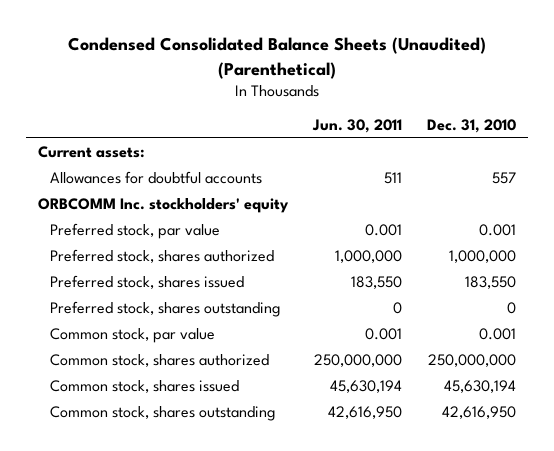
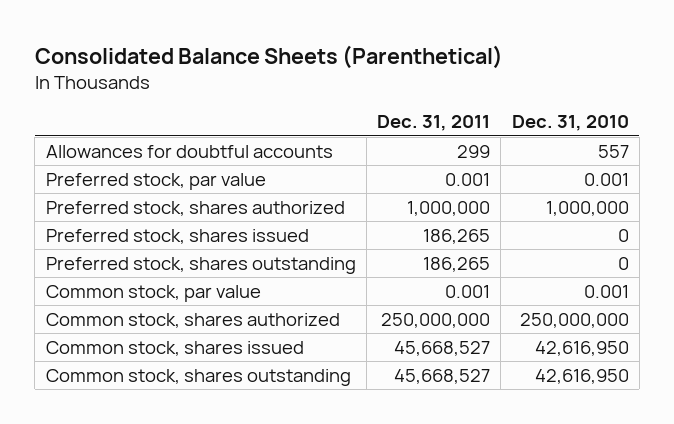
[67,37,486,79] Condensed Consolidated Balance Sheets (Unaudited) (Parenthetical) -> [34,44,503,69] Consolidated Balance Sheets (Parenthetical)
[311,119,402,134] Jun. 30, 2011 -> none
none -> [377,115,491,132] Dec. 31, 2011
[38,146,146,159] Current assets: -> none
[38,198,290,214] ORBCOMM Inc. stockholders' equity -> none
[464,276,516,290] 183,550 -> [617,228,629,242] 0
[443,380,516,394] 45,630,194 -> [534,340,629,356] 42,616,950

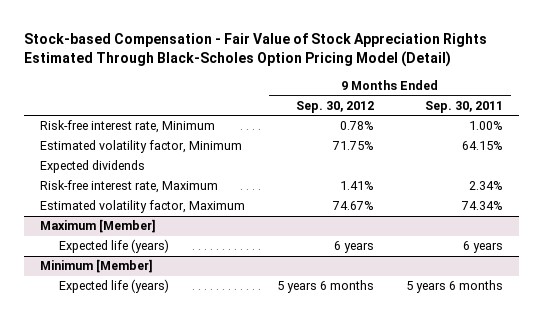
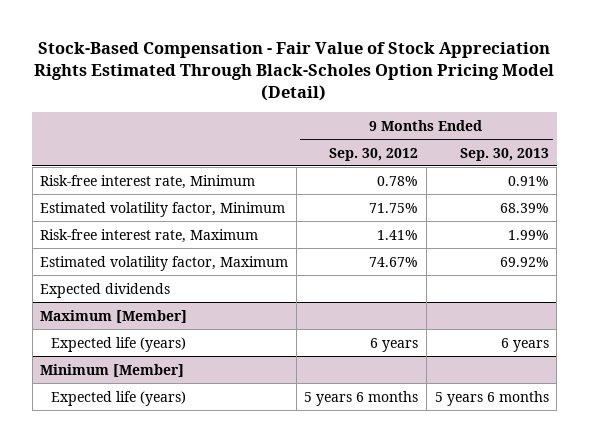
[24,32,488,67] Stock-based Compensation - Fair Value of Stock Appreciation Rights Estimated Through Black-Scholes Option Pricing Model (Detail) -> [34,42,555,101] Stock-Based Compensation - Fair Value of Stock Appreciation Rights Estimated Through Black-Scholes Option Pricing Model (Detail)
[425,100,504,113] Sep. 30, 2011 -> none
none -> [459,147,549,161] Sep. 30, 2013
[40,160,146,174] Expected dividends -> [40,282,171,298] Expected dividends

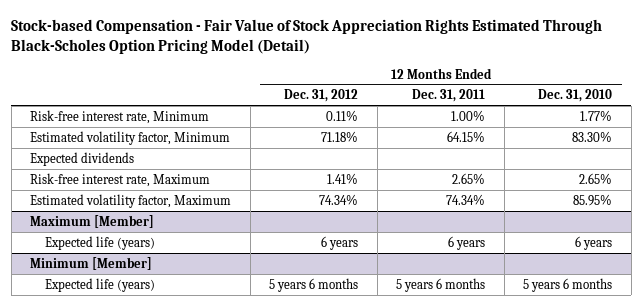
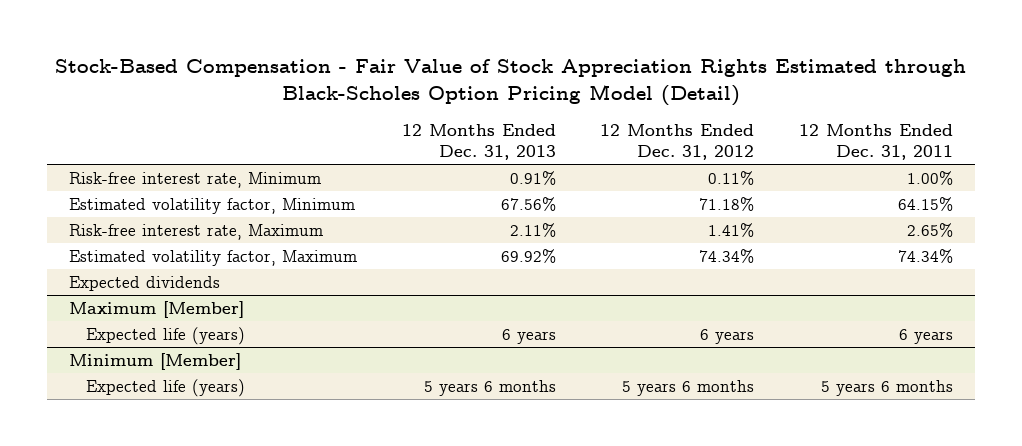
[11,19,603,55] Stock-based Compensation - Fair Value of Stock Appreciation Rights Estimated Through Black-Scholes Option Pricing Model (Detail) -> [54,59,966,107] Stock-Based Compensation - Fair Value of Stock Appreciation Rights Estimated through Black-Scholes Option Pricing Model (Detail)
[538,89,613,103] Dec. 31, 2010 -> none
none -> [401,124,556,161] 12 Months Ended Dec. 31, 2013
[30,151,135,166] Expected dividends -> [69,276,221,292] Expected dividends

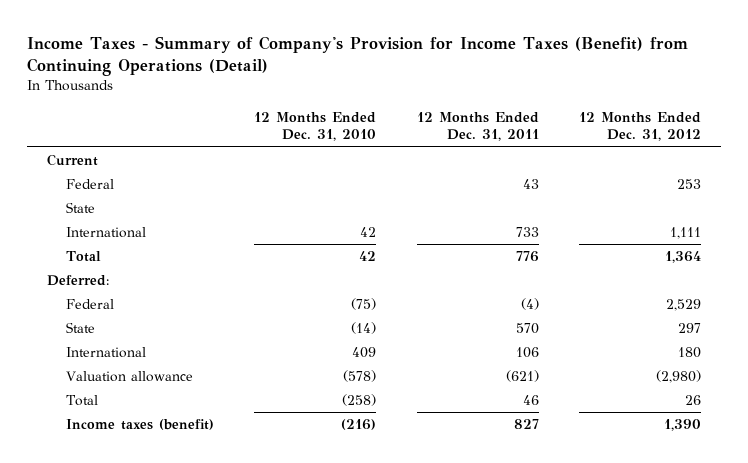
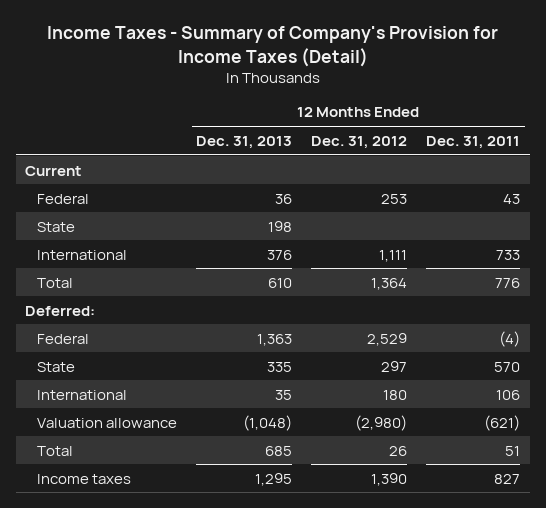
[27,36,689,77] Income Taxes - Summary of Company's Provision for Income Taxes (Benefit) from Continuing Operations (Detail) -> [46,26,498,67] Income Taxes - Summary of Company's Provision for Income Taxes (Detail)
[254,111,377,142] 12 Months Ended Dec. 31, 2010 -> none
none -> [196,135,293,149] Dec. 31, 2013
[522,395,539,406] 46 -> [505,445,521,456] 51
[66,419,215,431] Income taxes (benefit) -> [37,473,132,484] Income taxes

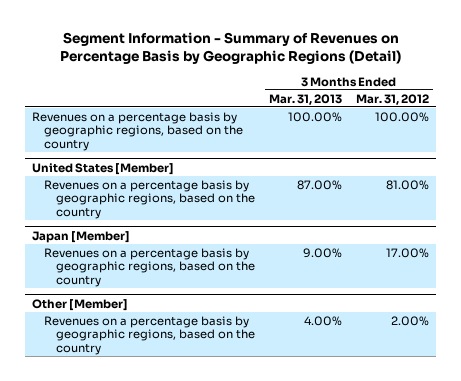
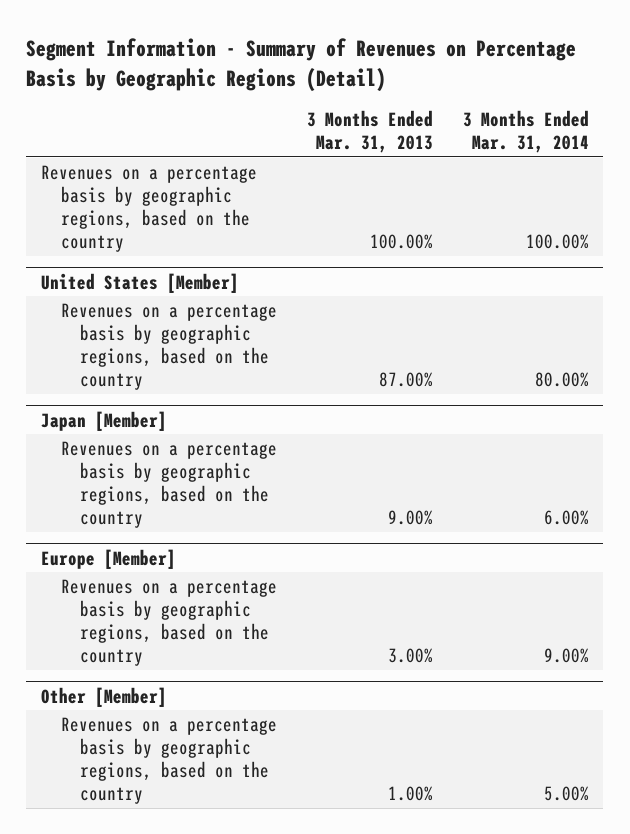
[356,93,430,105] Mar. 31, 2012 -> none
none -> [462,110,589,154] 3 Months Ended Mar. 31, 2014
none -> [41,548,177,569] Europe [Member]
none -> [60,579,277,667] Revenues on a percentage basis by geographic regions, based on the country
[303,315,342,326] 4.00% -> [387,786,433,802] 1.00%

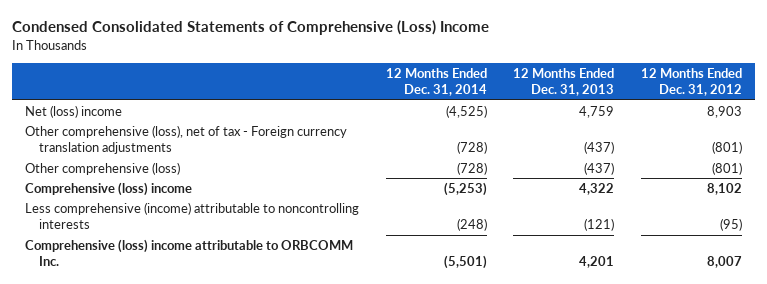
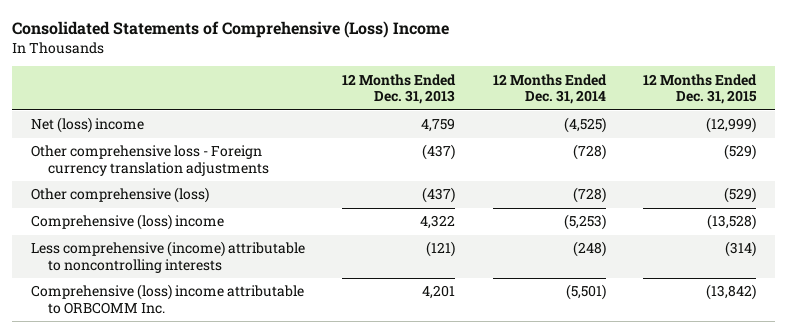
[11,20,489,36] Condensed Consolidated Statements of Comprehensive (Loss) Income -> [12,20,450,38] Consolidated Statements of Comprehensive (Loss) Income
[640,67,742,97] 12 Months Ended Dec. 31, 2012 -> none
none -> [643,73,758,105] 12 Months Ended Dec. 31, 2015
[25,124,348,155] Other comprehensive (loss), net of tax - Foreign currency translation adjustments -> [31,145,269,176] Other comprehensive loss - Foreign currency translation adjustments

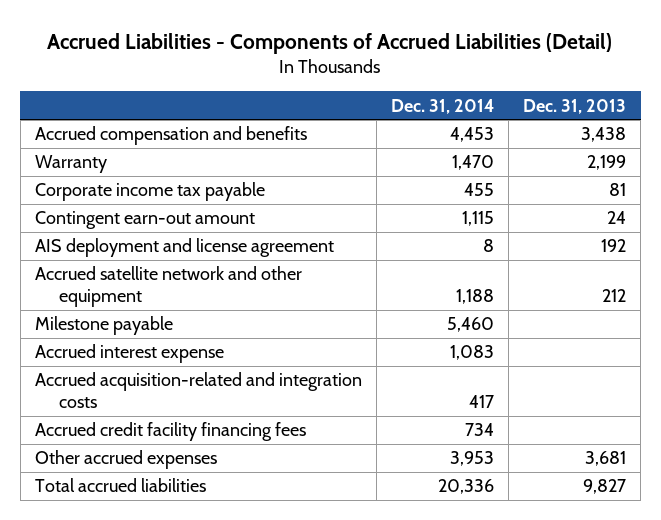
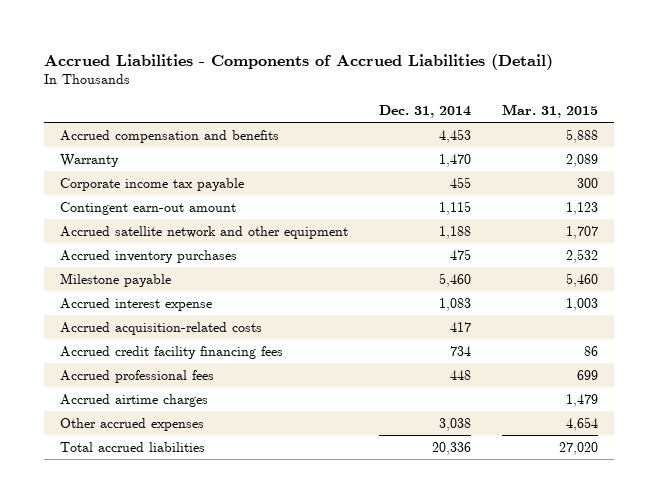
[523,98,627,114] Dec. 31, 2013 -> none
none -> [502,104,599,119] Mar. 31, 2015
[34,238,334,258] AIS deployment and license agreement -> none
none -> [59,249,237,263] Accrued inventory purchases
[34,372,362,409] Accrued acquisition-related and integration costs -> [59,321,262,335] Accrued acquisition-related costs
none -> [59,369,214,383] Accrued professional fees
none -> [59,393,208,407] Accrued airtime charges
[449,451,494,467] 3,953 -> [439,417,472,431] 3,038

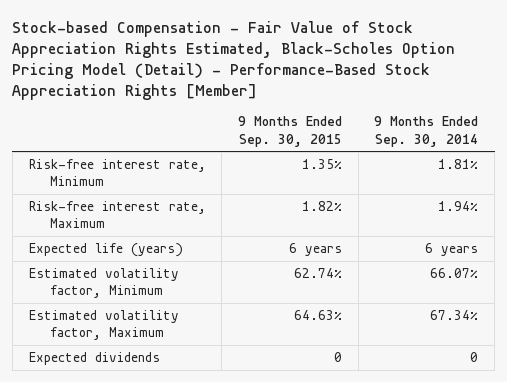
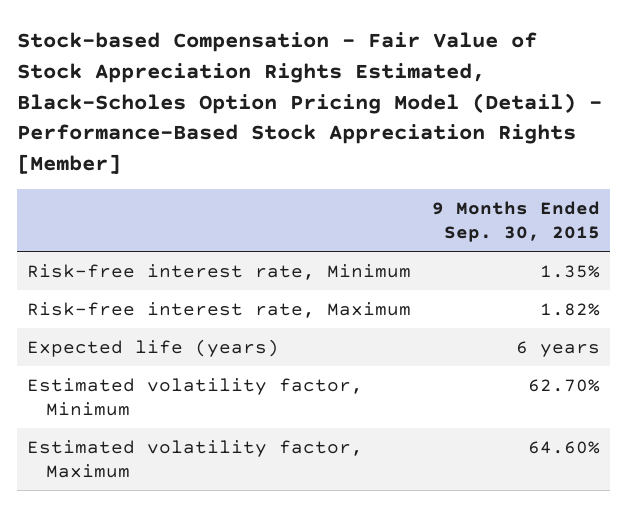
[374,116,479,147] 9 Months Ended Sep. 30, 2014 -> none
[28,351,160,365] Expected dividends -> none
[294,267,343,278] 62.74% -> [528,378,601,392] 62.70%
[294,309,343,320] 64.63% -> [528,440,601,454] 64.60%

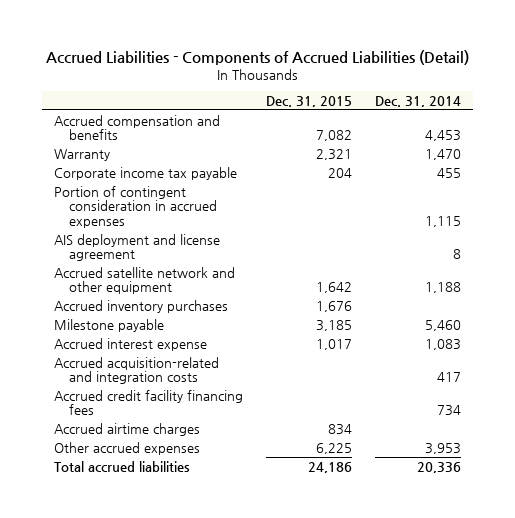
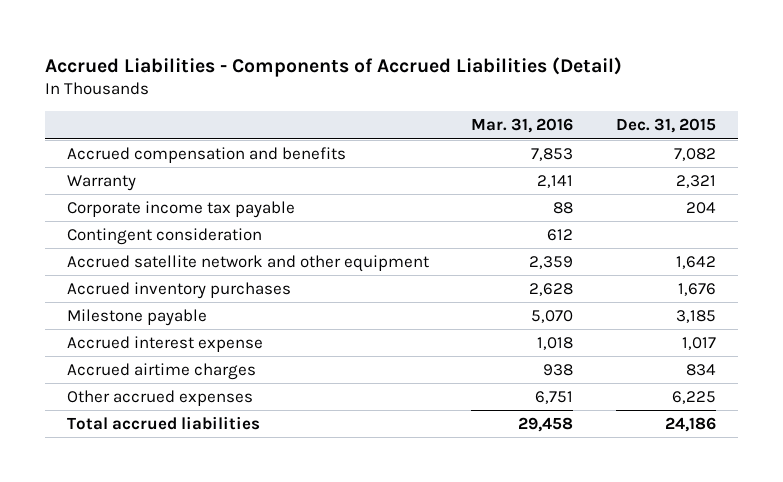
[375,95,462,107] Dec. 31, 2014 -> none
none -> [471,118,574,134] Mar. 31, 2016
[53,233,220,262] AIS deployment and license agreement -> none
[53,185,217,228] Portion of contingent consideration in accrued expenses -> [66,227,262,245] Contingent consideration
[53,356,219,385] Accrued acquisition-related and integration costs -> none
[53,389,243,416] Accrued credit facility financing fees -> none

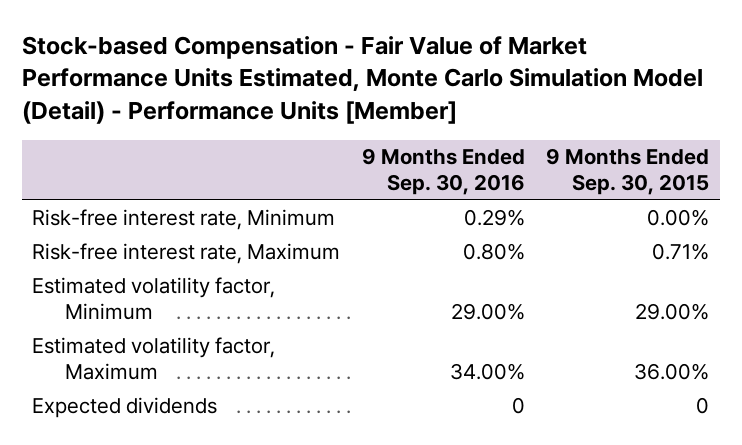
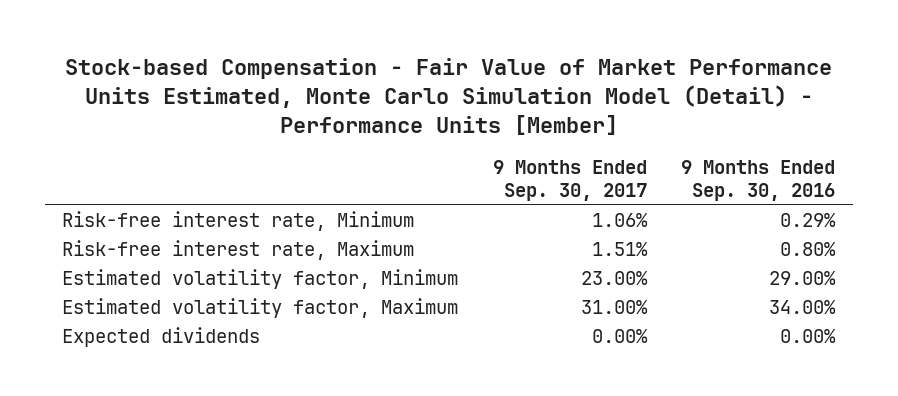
[546,148,710,195] 9 Months Ended Sep. 30, 2015 -> none
none -> [492,159,647,202] 9 Months Ended Sep. 30, 2017
[511,397,525,415] 0 -> [780,329,837,344] 0.00%

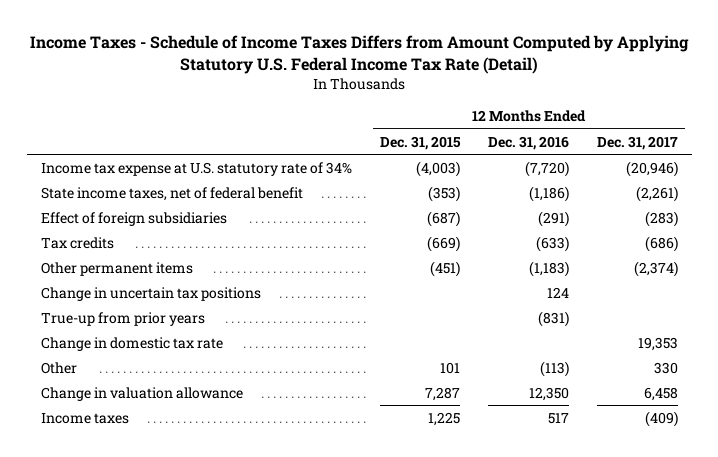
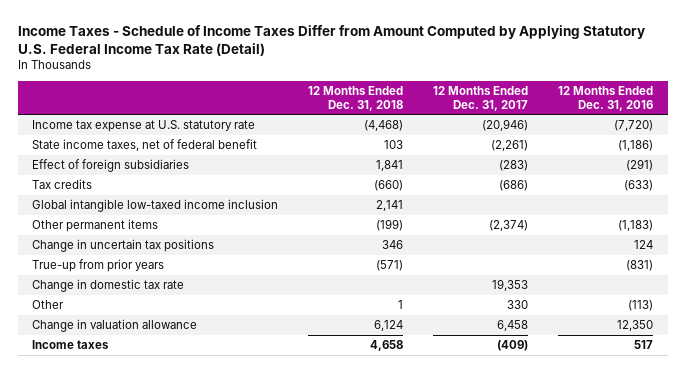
[30,35,690,75] Income Taxes - Schedule of Income Taxes Differs from Amount Computed by Applying Statutory U.S. Federal Income Tax Rate (Detail) -> [17,24,645,56] Income Taxes - Schedule of Income Taxes Differ from Amount Computed by Applying Statutory U.S. Federal Income Tax Rate (Detail)
[379,135,461,150] Dec. 31, 2015 -> none
none -> [308,85,404,111] 12 Months Ended Dec. 31, 2018
[40,161,352,176] Income tax expense at U.S. statutory rate of 34% -> [32,120,256,133] Income tax expense at U.S. statutory rate
none -> [32,199,279,213] Global intangible low-taxed income inclusion

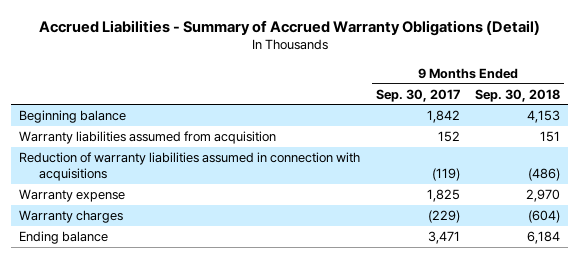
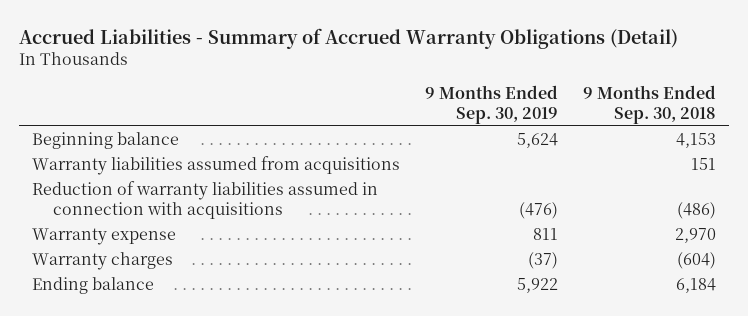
[375,88,460,102] Sep. 30, 2017 -> none
none -> [424,85,558,124] 9 Months Ended Sep. 30, 2019
[18,131,276,145] Warranty liabilities assumed from acquisition -> [31,156,400,176] Warranty liabilities assumed from acquisitions

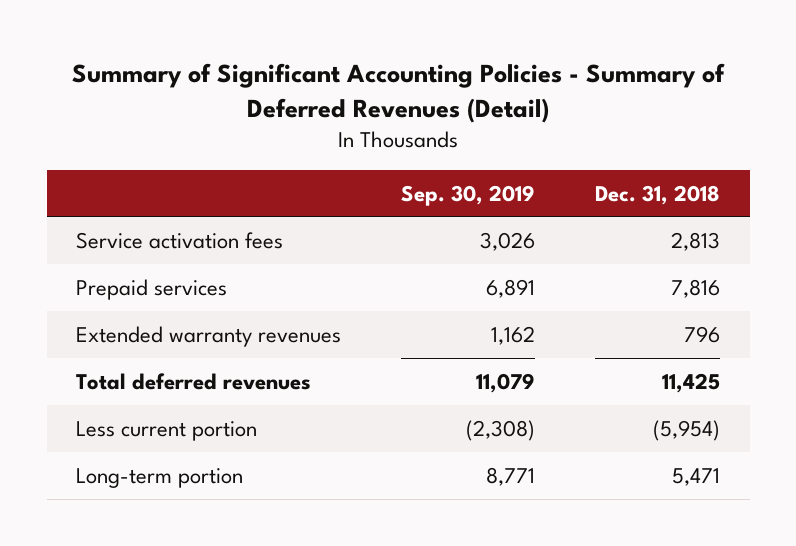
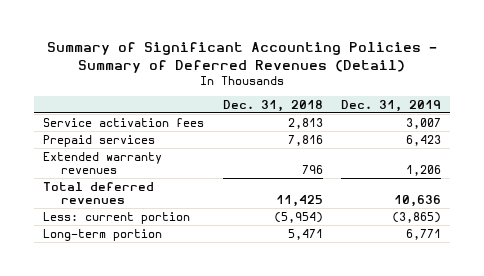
[401,184,536,206] Sep. 30, 2019 -> none
none -> [340,100,441,113] Dec. 31, 2019
[76,420,258,441] Less current portion -> [43,211,191,224] Less: current portion

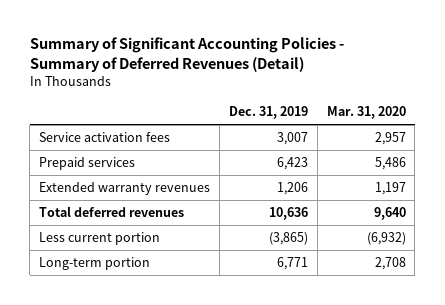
[222,100,323,113] Dec. 31, 2018 -> none
none -> [326,106,406,120] Mar. 31, 2020
[43,211,191,224] Less: current portion -> [38,232,160,246] Less current portion

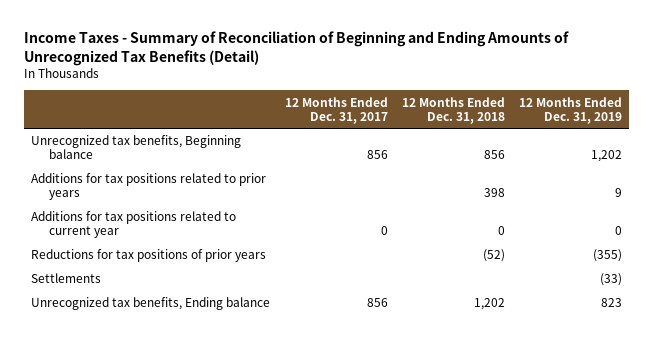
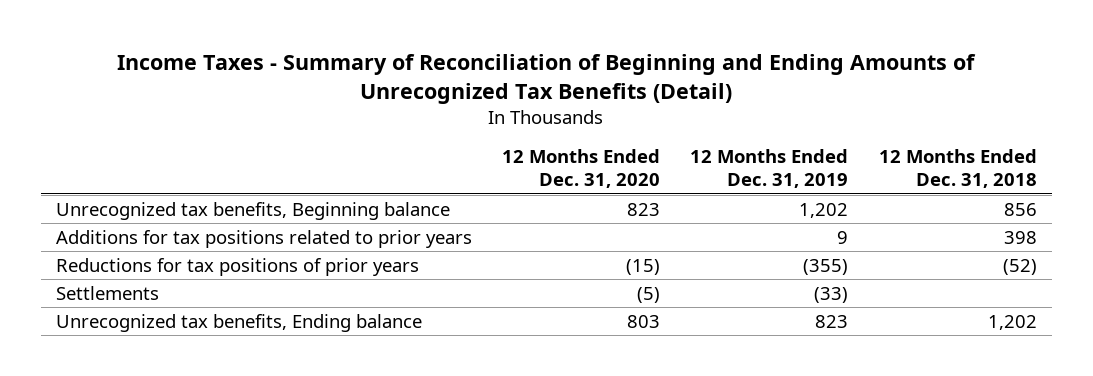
[284,96,388,124] 12 Months Ended Dec. 31, 2017 -> none
none -> [502,149,661,189] 12 Months Ended Dec. 31, 2020
[31,211,237,239] Additions for tax positions related to current year -> none

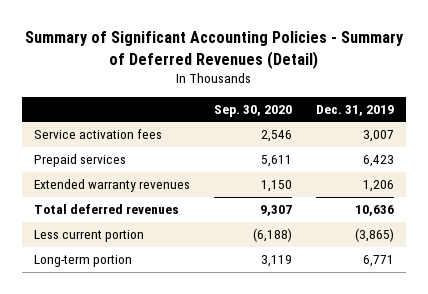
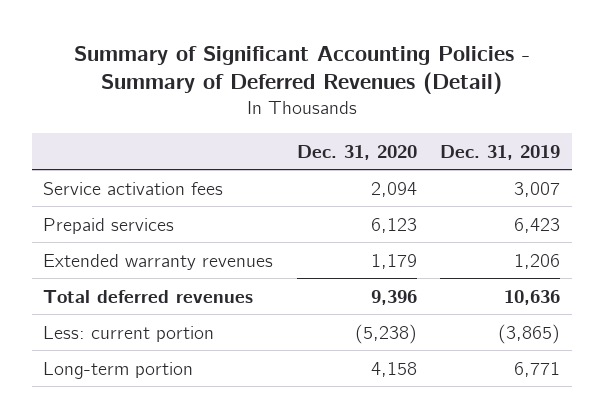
[214,105,293,118] Sep. 30, 2020 -> none
none -> [296,144,417,160] Dec. 31, 2020
[34,230,145,243] Less current portion -> [43,325,215,342] Less: current portion

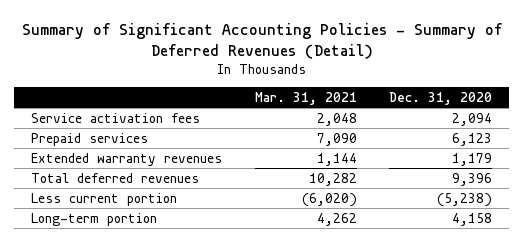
[440,144,561,160] Dec. 31, 2019 -> none
none -> [254,91,357,105] Mar. 31, 2021
[43,325,215,342] Less: current portion -> [30,192,177,206] Less current portion

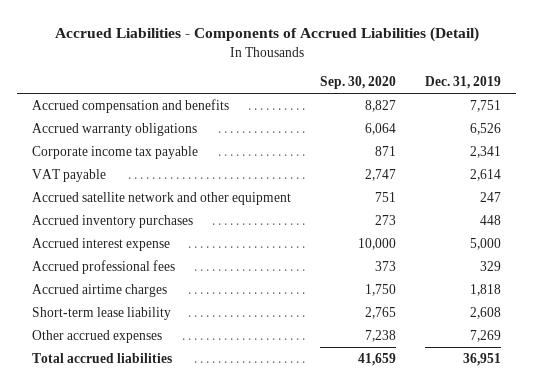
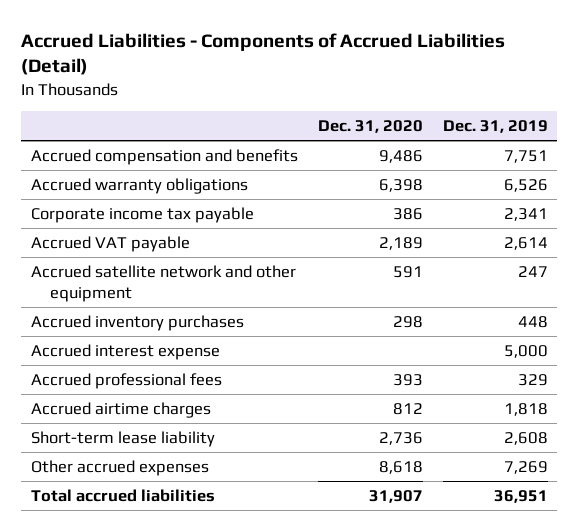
[320,76,397,90] Sep. 30, 2020 -> none
none -> [317,120,423,134] Dec. 31, 2020
[31,168,106,182] VAT payable -> [31,235,191,252] Accrued VAT payable

